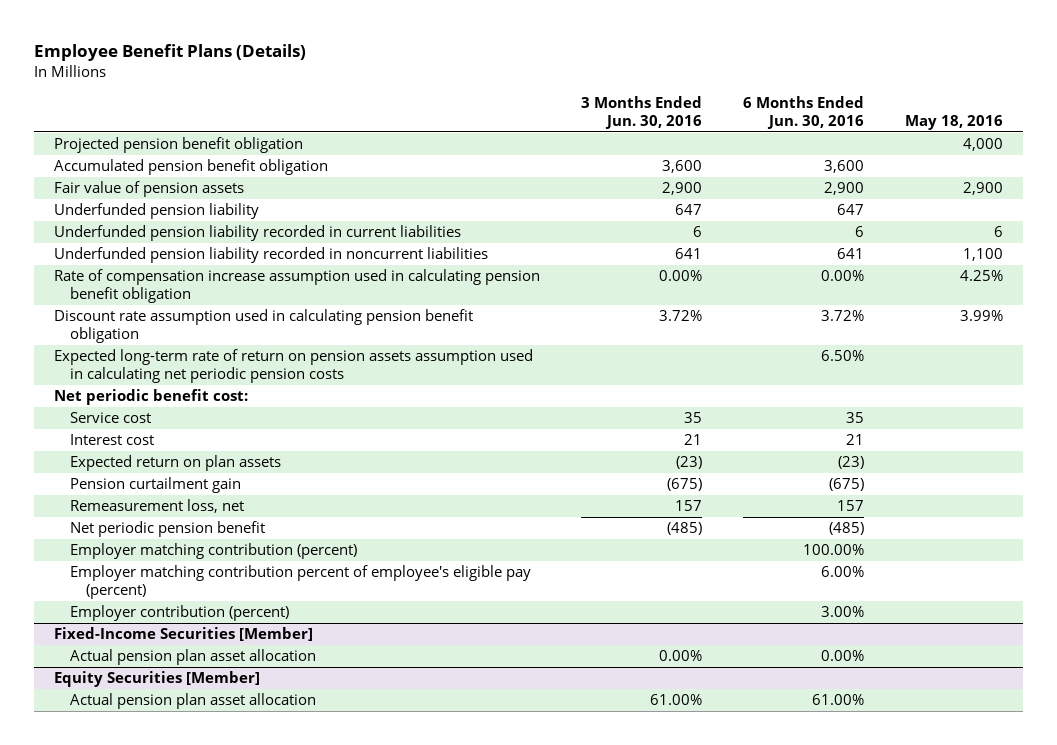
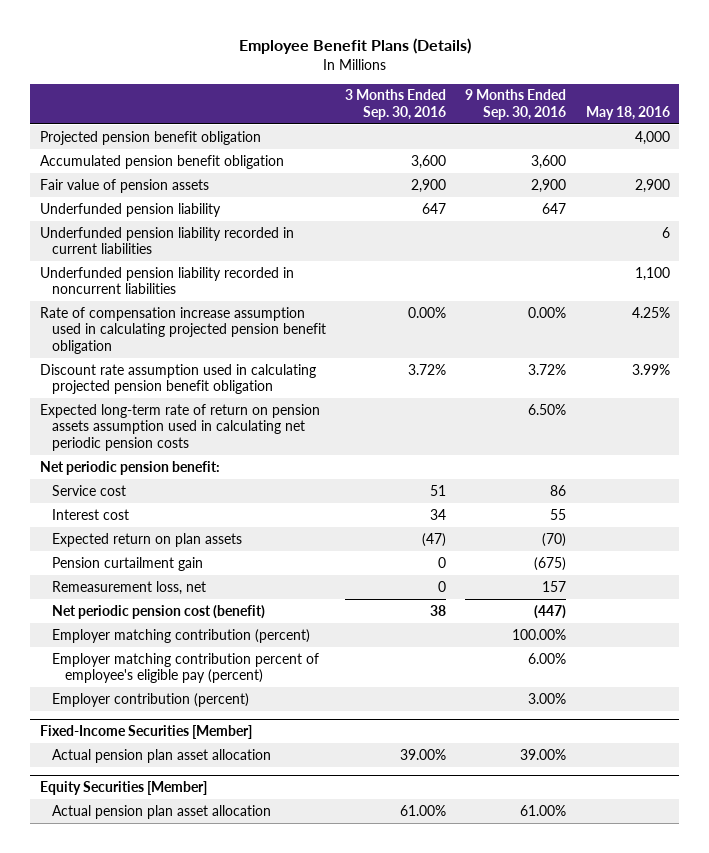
[581,96,703,129] 3 Months Ended Jun. 30, 2016 -> none
[742,96,864,129] 6 Months Ended Jun. 30, 2016 -> none
none -> [345,89,447,121] 3 Months Ended Sep. 30, 2016
none -> [465,89,567,121] 9 Months Ended Sep. 30, 2016
[54,269,541,303] Rate of compensation increase assumption used in calculating pension benefit obligation -> [39,306,327,355] Rate of compensation increase assumption used in calculating projected pension benefit obligation
[54,309,474,343] Discount rate assumption used in calculating pension benefit obligation -> [39,363,316,395] Discount rate assumption used in calculating projected pension benefit obligation
[54,389,249,406] Net periodic benefit cost: -> [39,460,220,475] Net periodic pension benefit:
[70,521,266,538] Net periodic pension benefit -> [52,604,266,619] Net periodic pension cost (benefit)

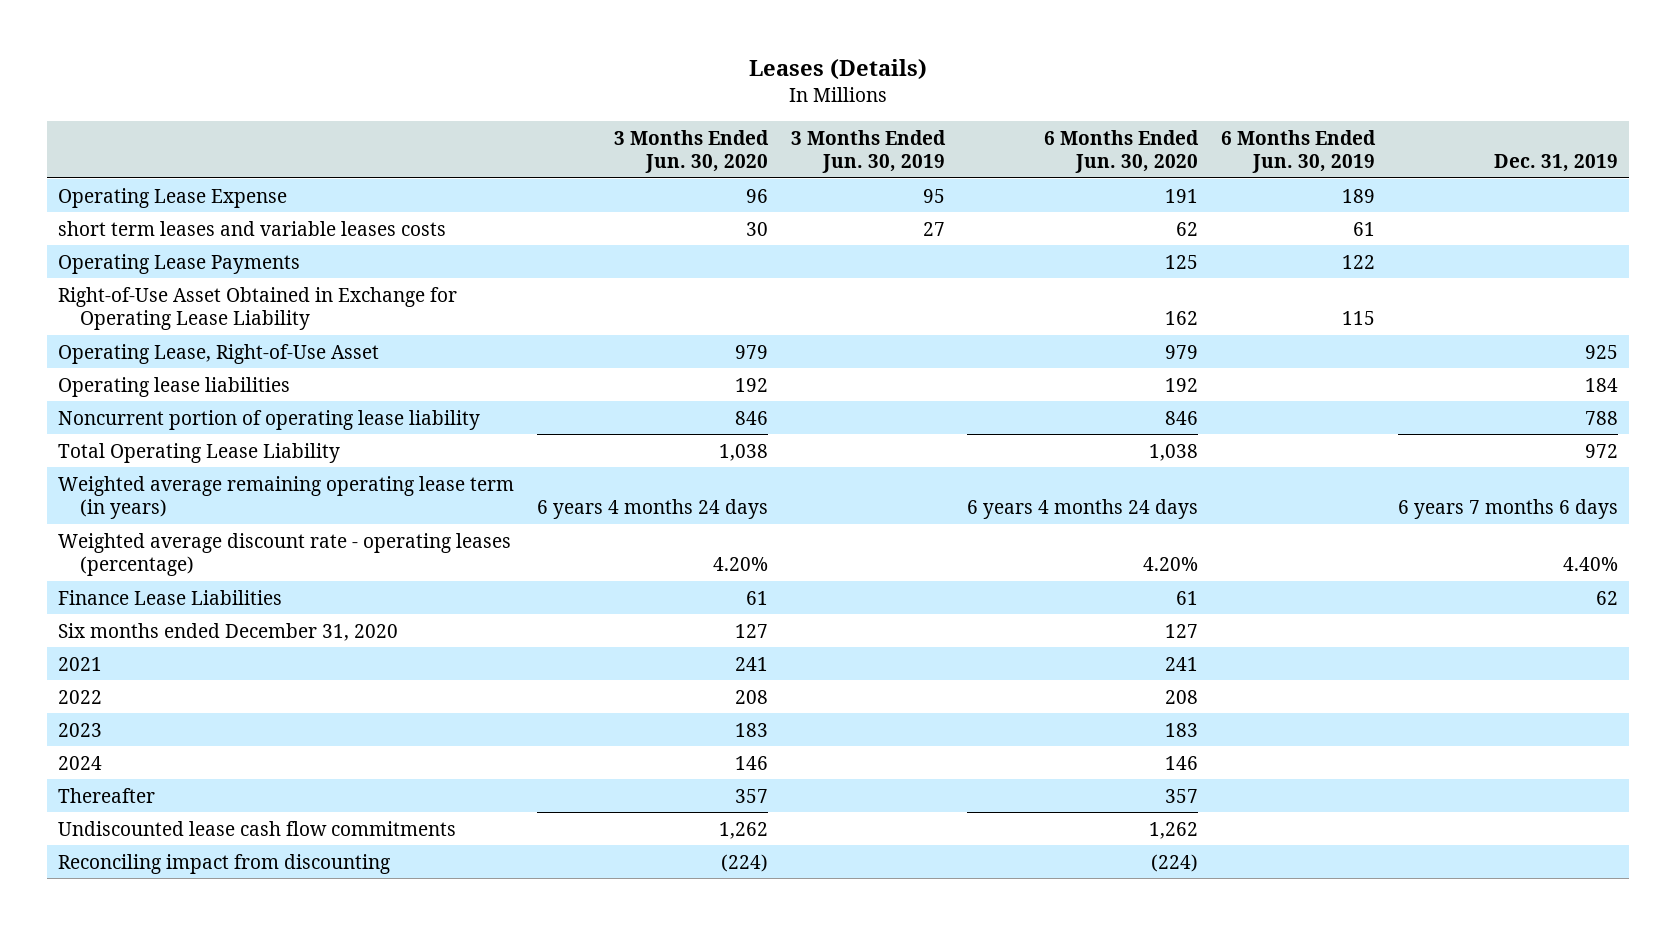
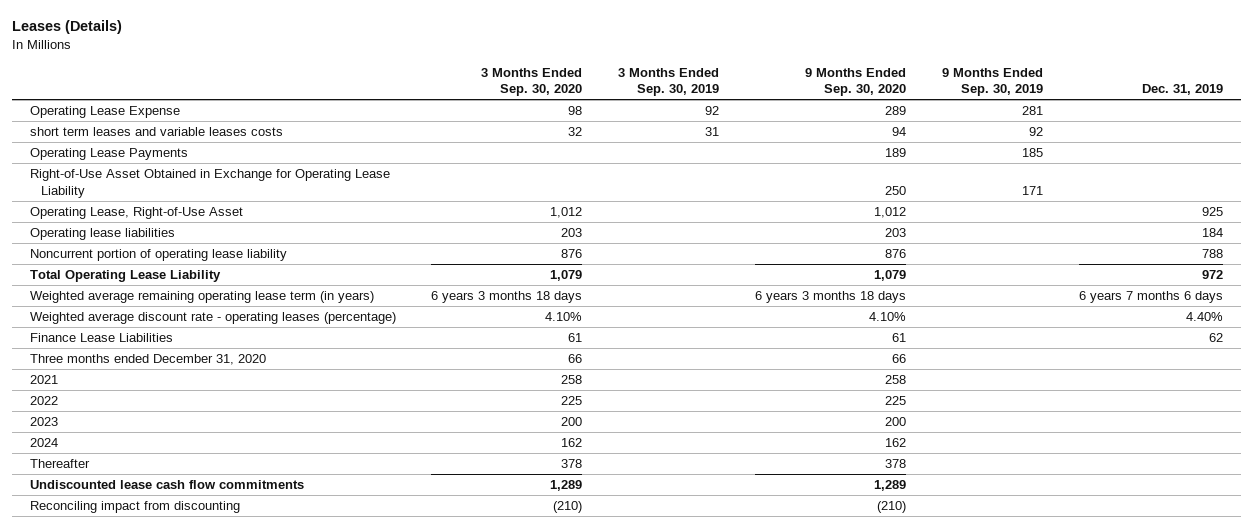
[614,129,770,173] 3 Months Ended Jun. 30, 2020 -> none
[790,129,946,173] 3 Months Ended Jun. 30, 2019 -> none
[1044,129,1200,173] 6 Months Ended Jun. 30, 2020 -> none
[1221,129,1377,173] 6 Months Ended Jun. 30, 2019 -> none
none -> [481,67,583,97] 3 Months Ended Sep. 30, 2020
none -> [618,67,720,97] 3 Months Ended Sep. 30, 2019
none -> [804,67,906,97] 9 Months Ended Sep. 30, 2020
none -> [941,67,1043,97] 9 Months Ended Sep. 30, 2019
[58,622,399,641] Six months ended December 31, 2020 -> [29,354,266,366] Three months ended December 31, 2020

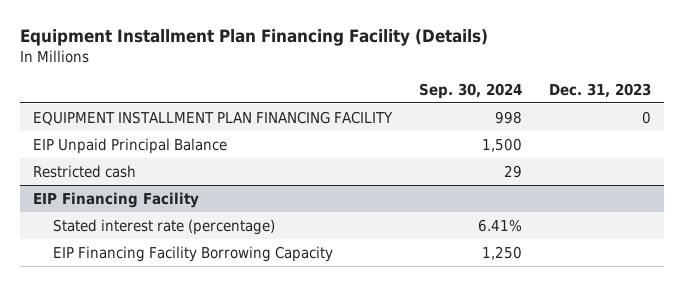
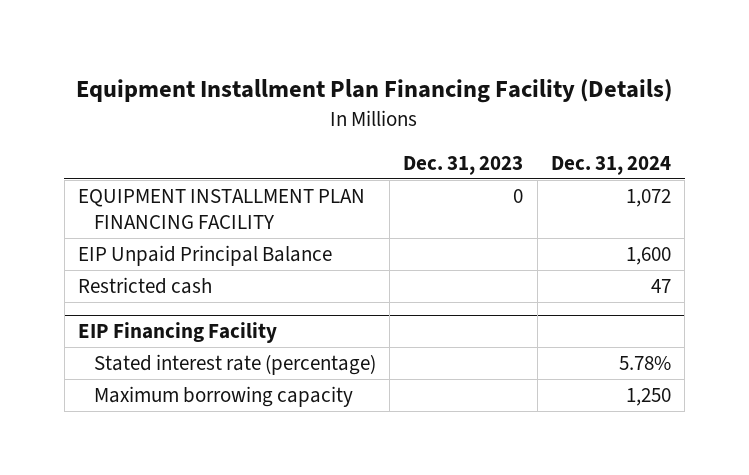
[419,82,523,99] Sep. 30, 2024 -> none
none -> [550,155,671,175] Dec. 31, 2024
[53,245,334,262] EIP Financing Facility Borrowing Capacity -> [93,385,353,407] Maximum borrowing capacity

